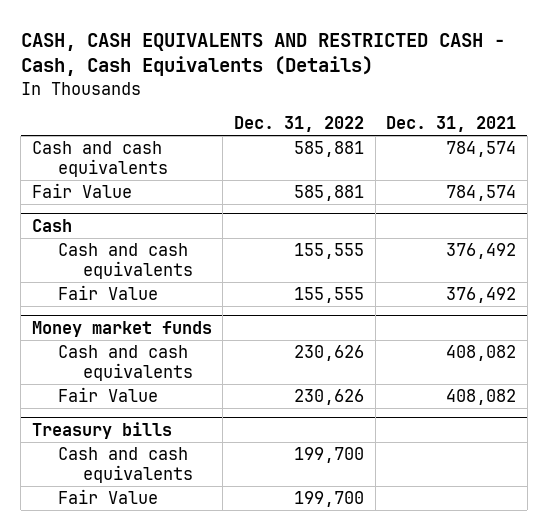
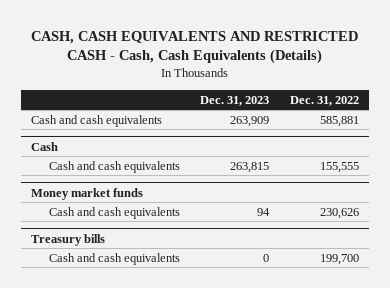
[386,116,517,133] Dec. 31, 2021 -> none
none -> [200,95,270,106] Dec. 31, 2023
[31,182,132,198] Fair Value -> none
[57,284,158,300] Fair Value -> none
[57,386,158,402] Fair Value -> none
[57,488,158,504] Fair Value -> none

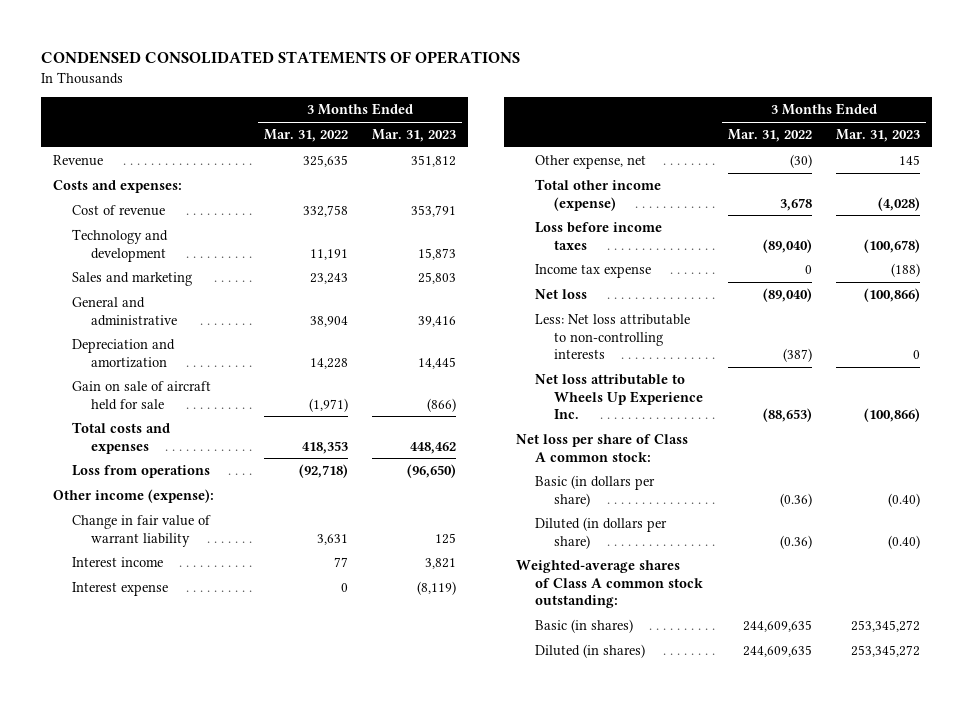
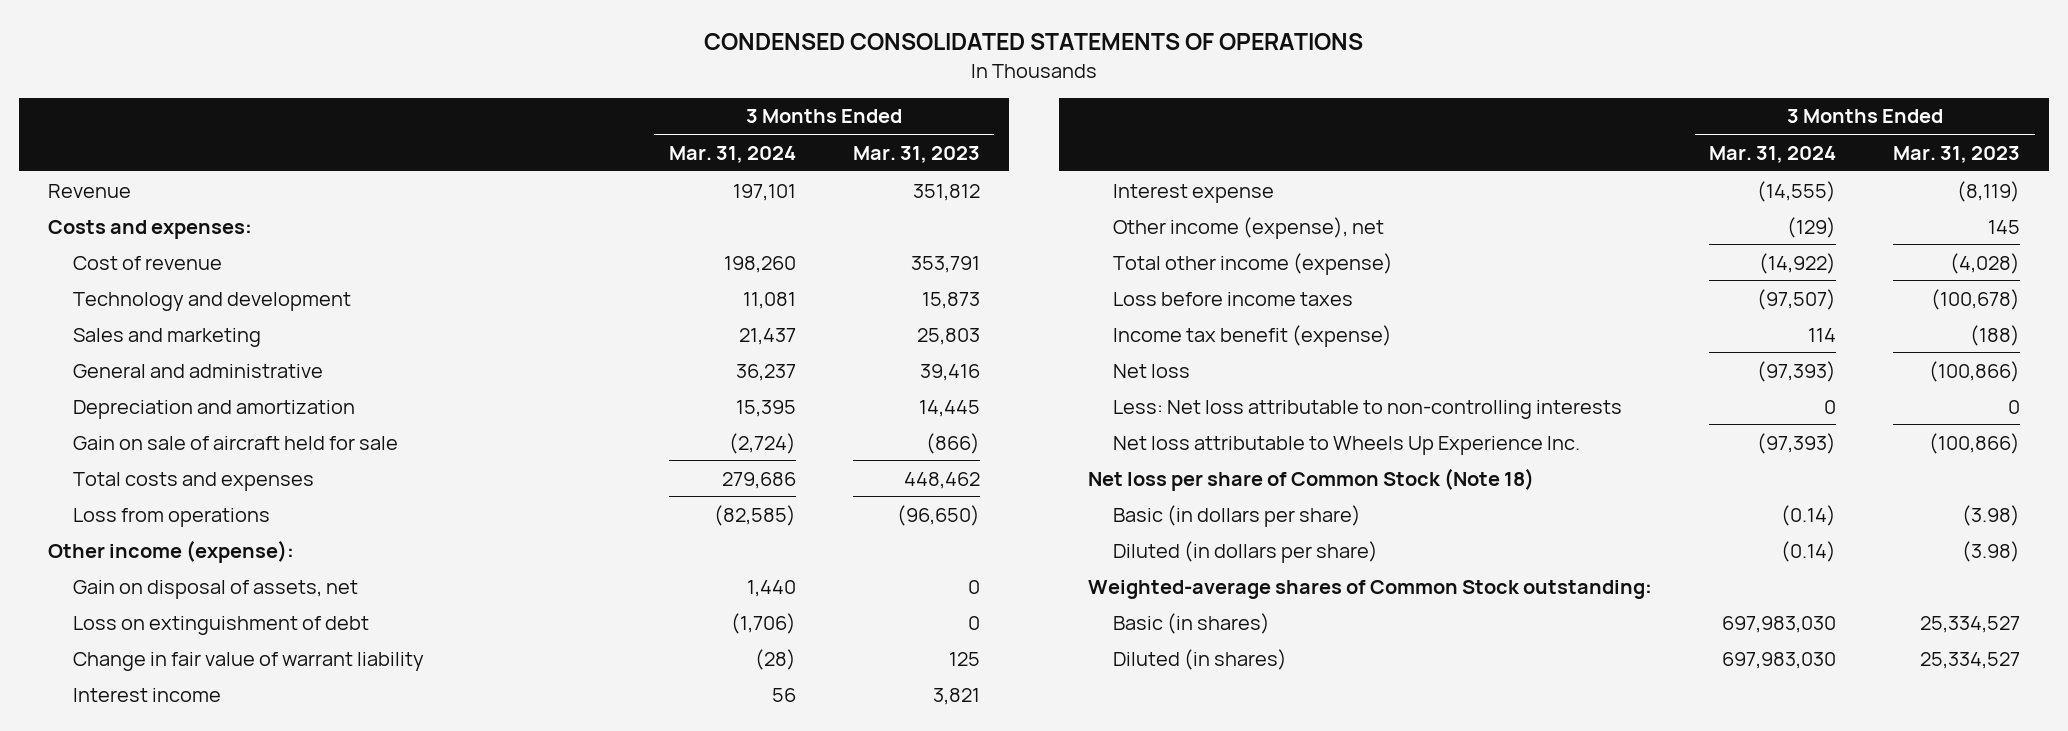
[264,129,349,143] Mar. 31, 2022 -> none
none -> [668,145,796,163] Mar. 31, 2024
none -> [72,579,358,599] Gain on disposal of assets, net
none -> [72,615,369,635] Loss on extinguishment of debt
[535,155,647,170] Other expense, net -> [1112,216,1384,239] Other income (expense), net
[535,264,652,279] Income tax expense -> [1112,324,1392,347] Income tax benefit (expense)
[516,434,689,462] Net loss per share of Class A common stock: -> [1087,467,1534,491] Net loss per share of Common Stock (Note 18)
[887,492,920,507] (0.40) -> [1962,504,2021,526] (3.98)
[887,534,920,549] (0.40) -> [1962,540,2021,562] (3.98)
[516,560,704,609] Weighted-average shares of Class A common stock outstanding: -> [1087,579,1652,599] Weighted-average shares of Common Stock outstanding:
[850,620,920,633] 253,345,272 -> [1920,615,2021,633] 25,334,527
[850,645,920,658] 253,345,272 -> [1920,651,2021,669] 25,334,527

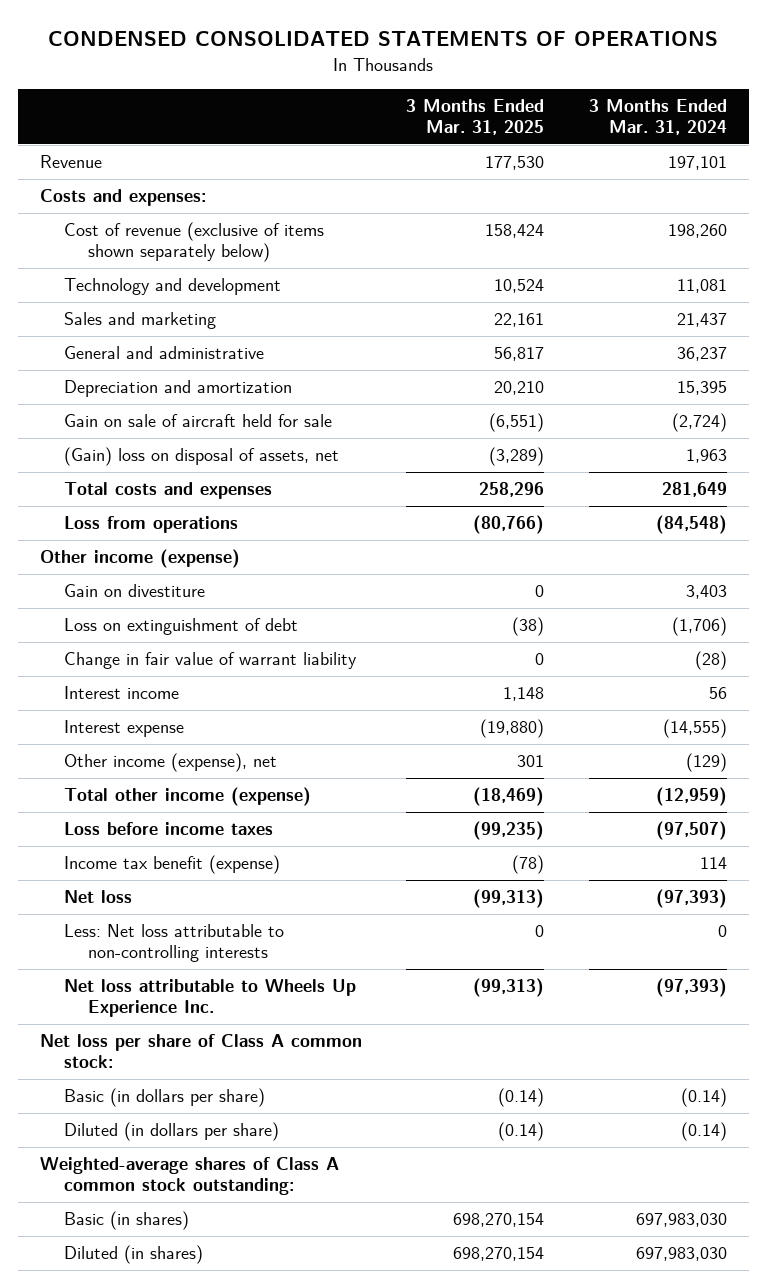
[853,145,981,163] Mar. 31, 2023 -> none
none -> [406,99,545,136] 3 Months Ended Mar. 31, 2025
[72,255,222,270] Cost of revenue -> [64,222,325,263] Cost of revenue (exclusive of items shown separately below)
none -> [64,447,340,467] (Gain) loss on disposal of assets, net
[721,471,796,489] 279,686 -> [661,482,727,498] 281,649
[713,504,796,526] (82,585) -> [655,515,727,535] (84,548)
[47,539,294,563] Other income (expense): -> [40,549,241,569] Other income (expense)
[72,579,358,599] Gain on disposal of assets, net -> [64,584,206,598] Gain on divestiture
[746,579,796,597] 1,440 -> [685,585,727,600] 3,403
[1759,252,1837,274] (14,922) -> [655,787,727,807] (12,959)
[1087,467,1534,491] Net loss per share of Common Stock (Note 18) -> [40,1034,363,1069] Net loss per share of Class A common stock:
[1087,579,1652,599] Weighted-average shares of Common Stock outstanding: -> [40,1157,340,1196] Weighted-average shares of Class A common stock outstanding:

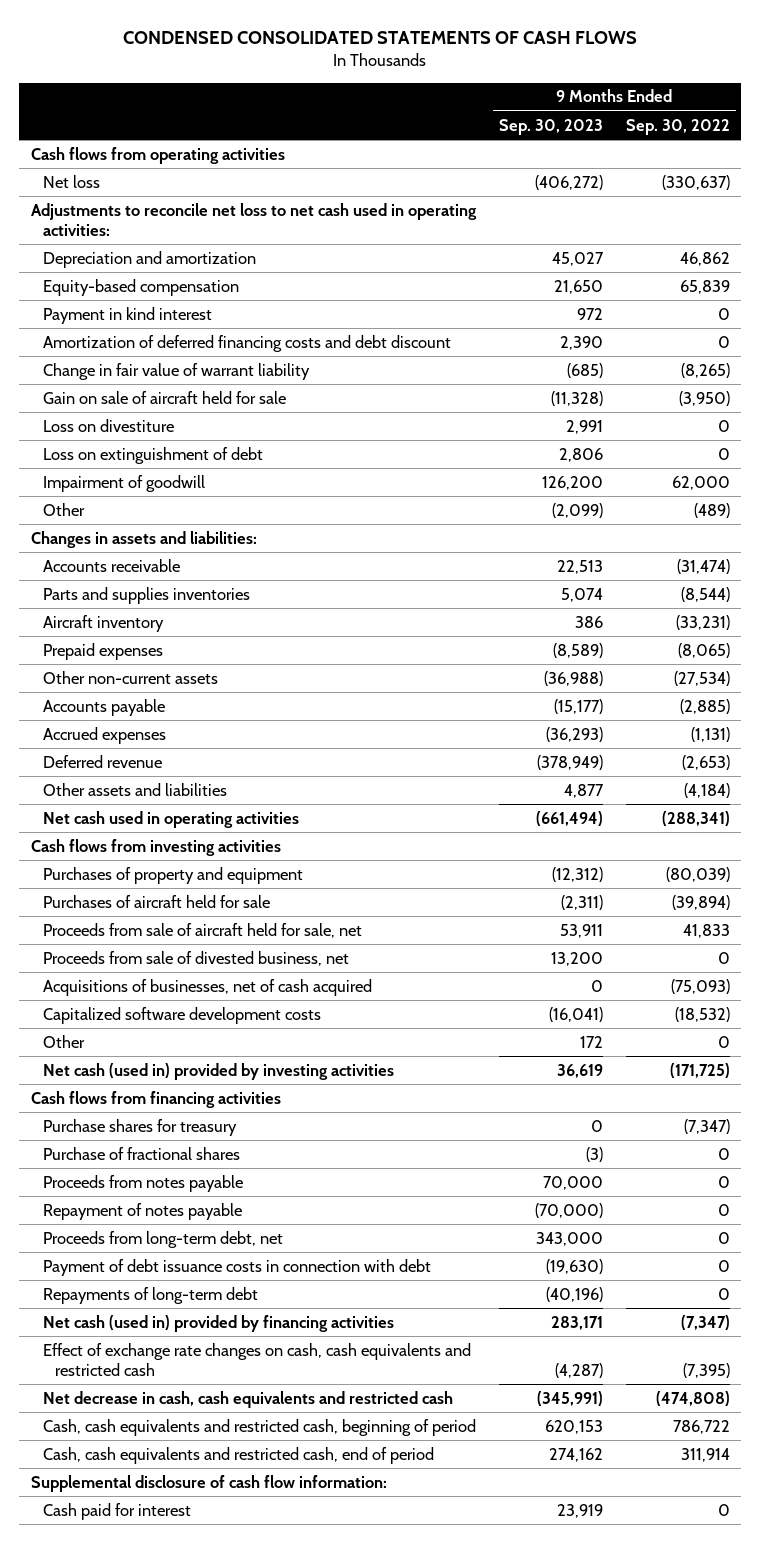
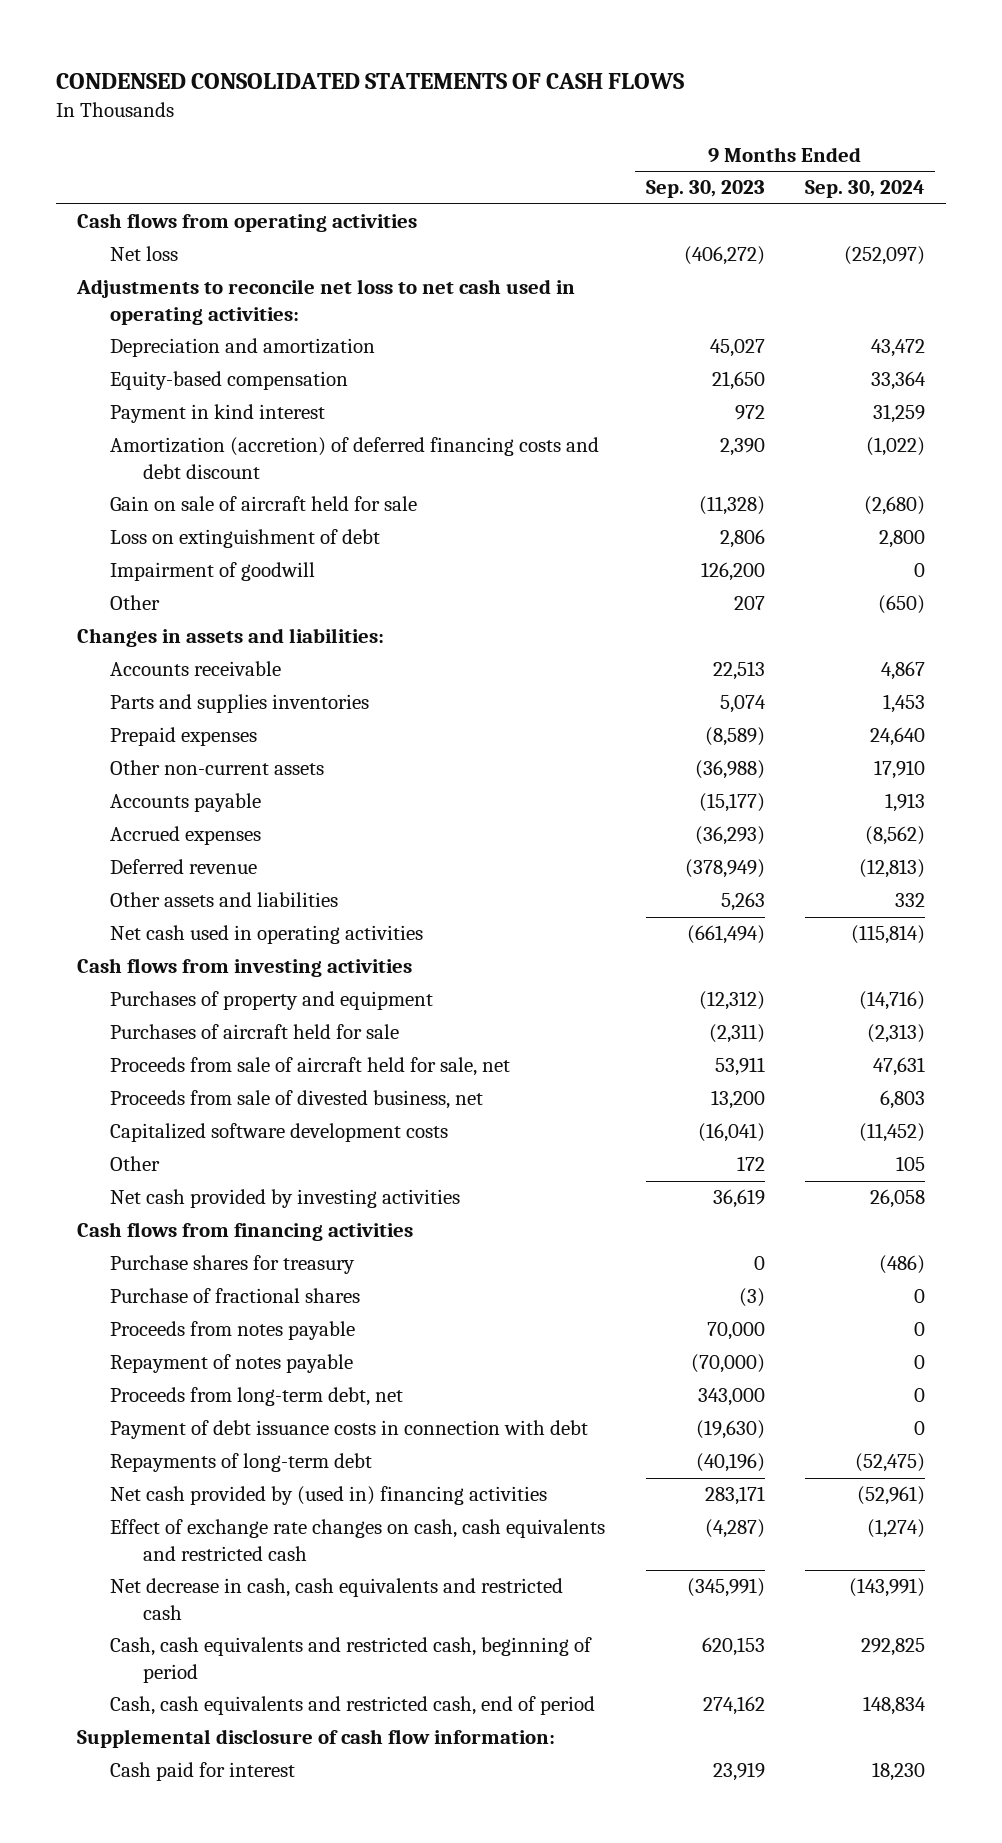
[625,118,730,135] Sep. 30, 2022 -> none
none -> [805,180,926,199] Sep. 30, 2024
[42,362,310,380] Change in fair value of warrant liability -> none
[42,334,451,352] Amortization of deferred financing costs and debt discount -> [109,437,599,480] Amortization (accretion) of deferred financing costs and debt discount
[42,418,174,432] Loss on divestiture -> none
[551,502,603,518] (2,099) -> [733,596,765,611] 207
[42,614,164,632] Aircraft inventory -> none
[563,783,604,798] 4,877 -> [720,892,765,912] 5,263
[42,978,372,996] Acquisitions of businesses, net of cash acquired -> none
[42,1062,394,1080] Net cash (used in) provided by investing activities -> [109,1189,460,1209] Net cash provided by investing activities
[42,1314,394,1332] Net cash (used in) provided by financing activities -> [109,1486,547,1506] Net cash provided by (used in) financing activities

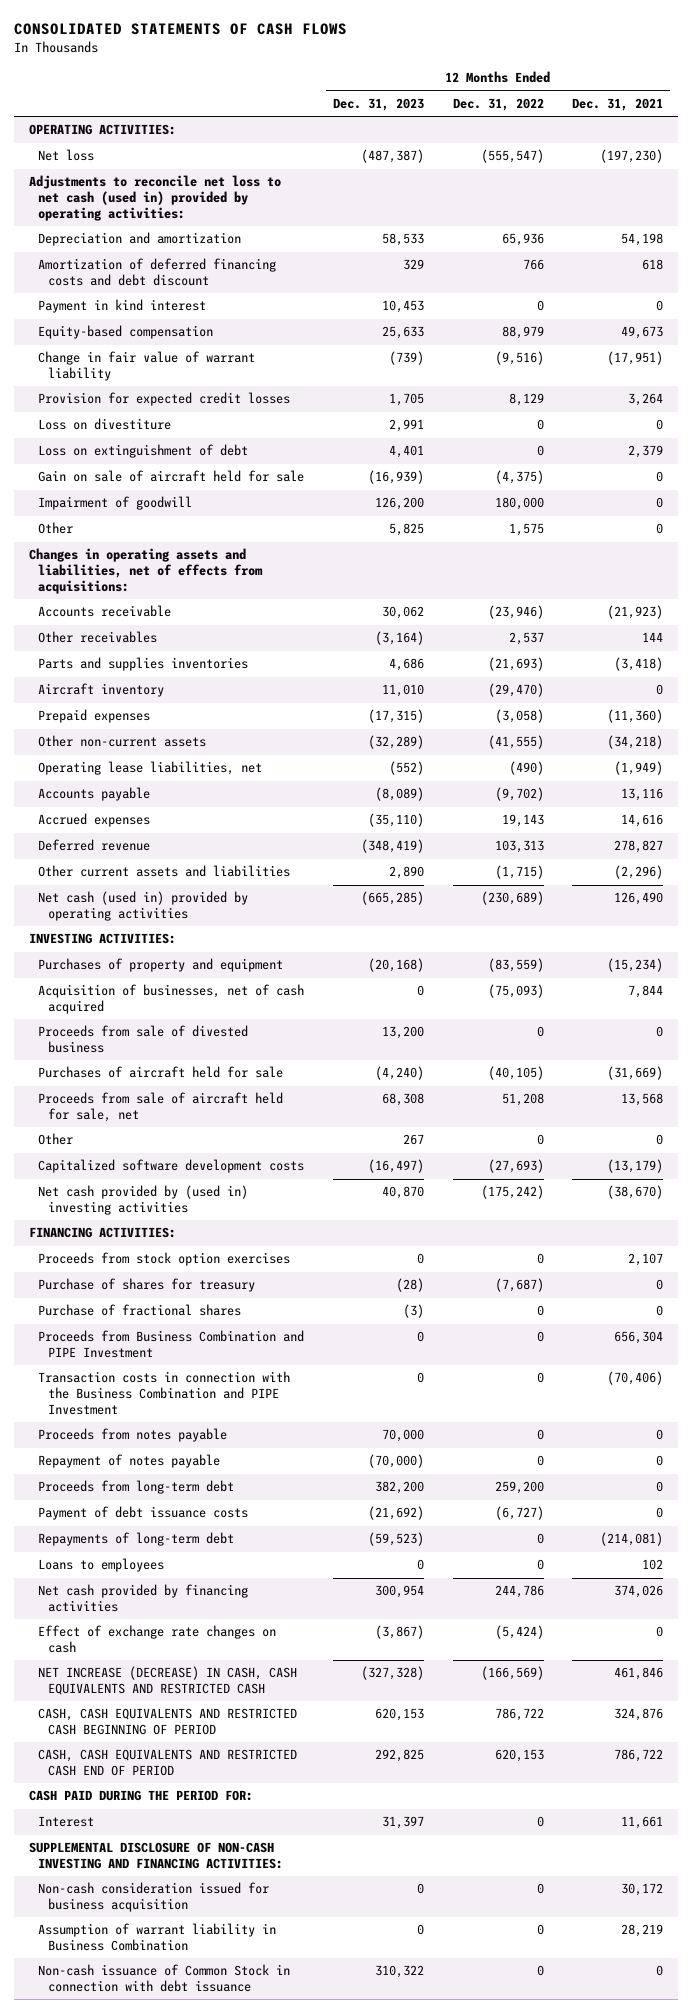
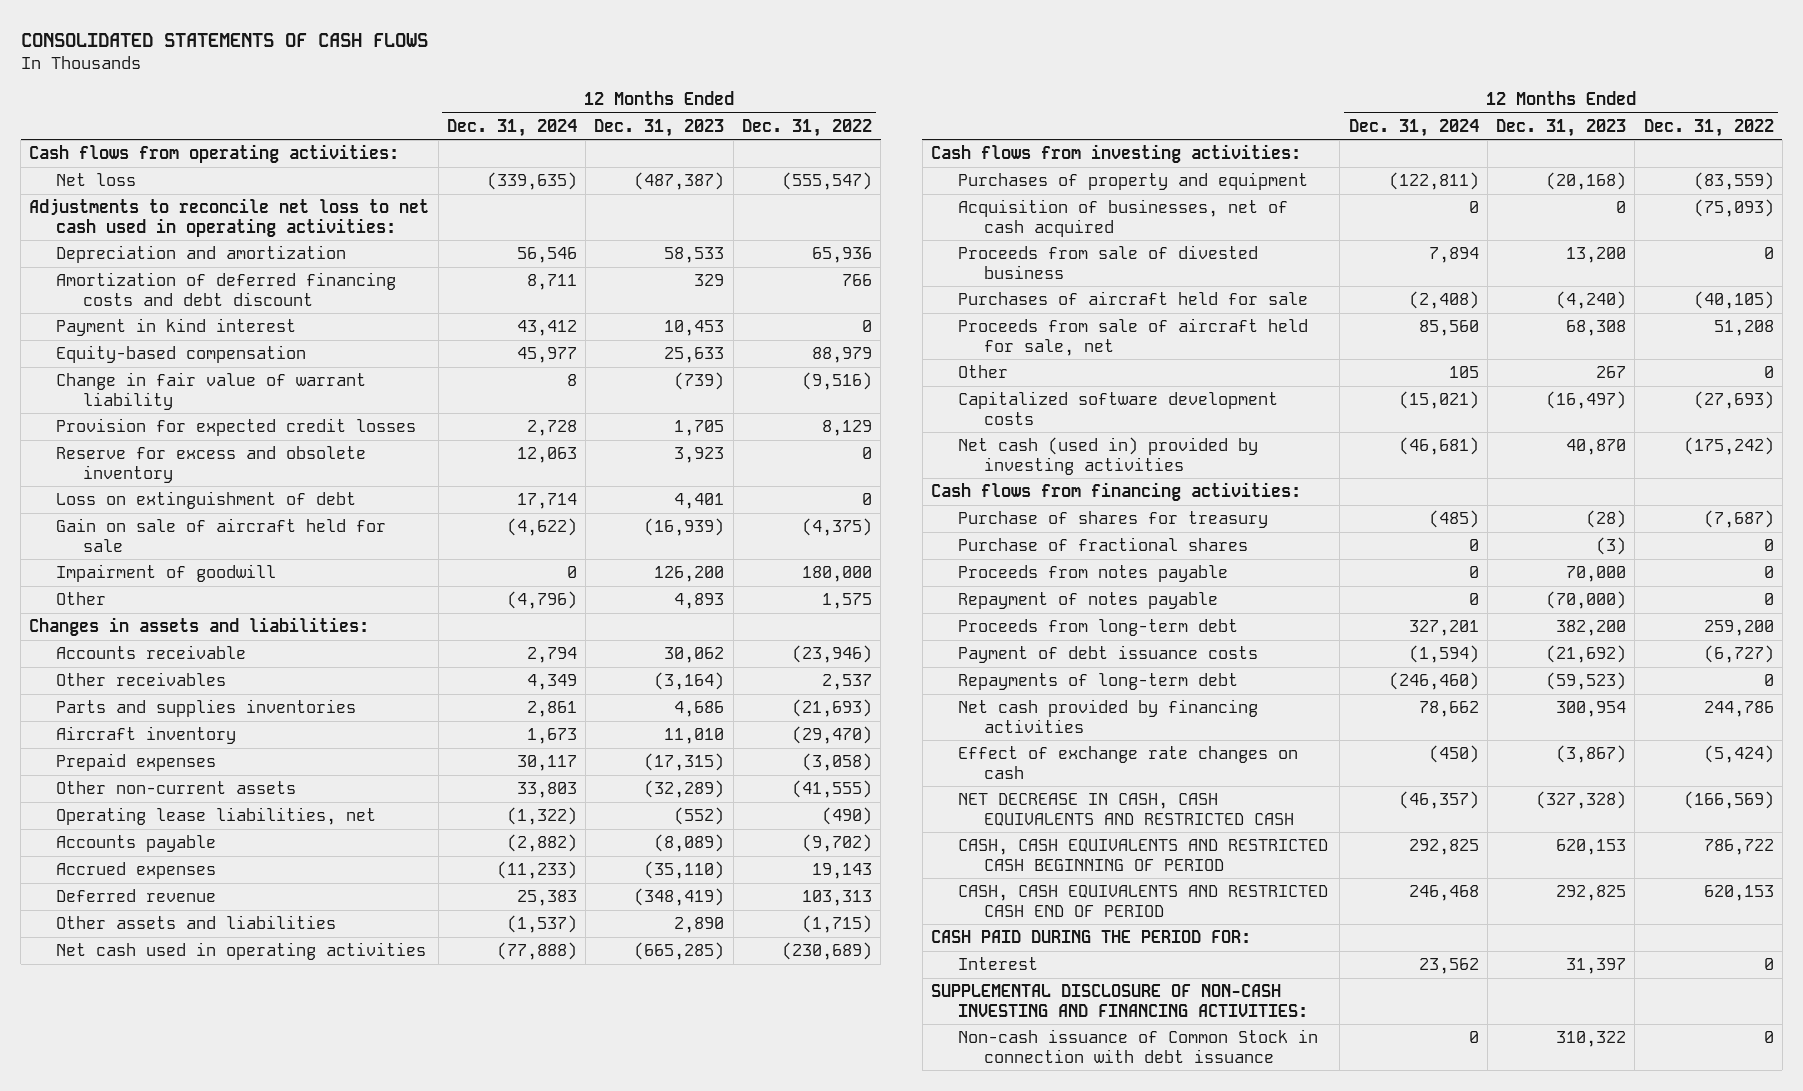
[572,98,664,112] Dec. 31, 2021 -> none
none -> [446,118,577,137] Dec. 31, 2024
[28,124,176,136] OPERATING ACTIVITIES: -> [29,144,400,164] Cash flows from operating activities:
[28,175,281,221] Adjustments to reconcile net loss to net cash (used in) provided by operating activities: -> [29,198,430,237] Adjustments to reconcile net loss to net cash used in operating activities:
[38,418,172,431] Loss on divestiture -> none
none -> [55,446,366,483] Reserve for excess and obsolete inventory
[388,523,424,537] 5,825 -> [674,593,725,610] 4,893
[28,548,264,594] Changes in operating assets and liabilities, net of effects from acquisitions: -> [29,617,370,637] Changes in assets and liabilities:
[38,865,291,878] Other current assets and liabilities -> [55,915,336,930] Other assets and liabilities
[38,891,249,921] Net cash (used in) provided by operating activities -> [55,942,426,961] Net cash used in operating activities
[28,933,176,945] INVESTING ACTIVITIES: -> [931,144,1302,164] Cash flows from investing activities:
[38,1252,291,1267] Proceeds from stock option exercises -> none
[38,1185,249,1215] Net cash provided by (used in) investing activities -> [957,437,1258,475] Net cash (used in) provided by investing activities
[28,1227,176,1239] FINANCING ACTIVITIES: -> [931,482,1302,502] Cash flows from financing activities:
[38,1330,305,1358] Proceeds from Business Combination and PIPE Investment -> none
[38,1371,291,1415] Transaction costs in connection with the Business Combination and PIPE Investment -> none
[38,1558,165,1573] Loans to employees -> none
[38,1666,298,1695] NET INCREASE (DECREASE) IN CASH, CASH EQUIVALENTS AND RESTRICTED CASH -> [957,793,1295,826] NET DECREASE IN CASH, CASH EQUIVALENTS AND RESTRICTED CASH
[38,1882,270,1912] Non-cash consideration issued for business acquisition -> none
[38,1923,277,1951] Assumption of warrant liability in Business Combination -> none

